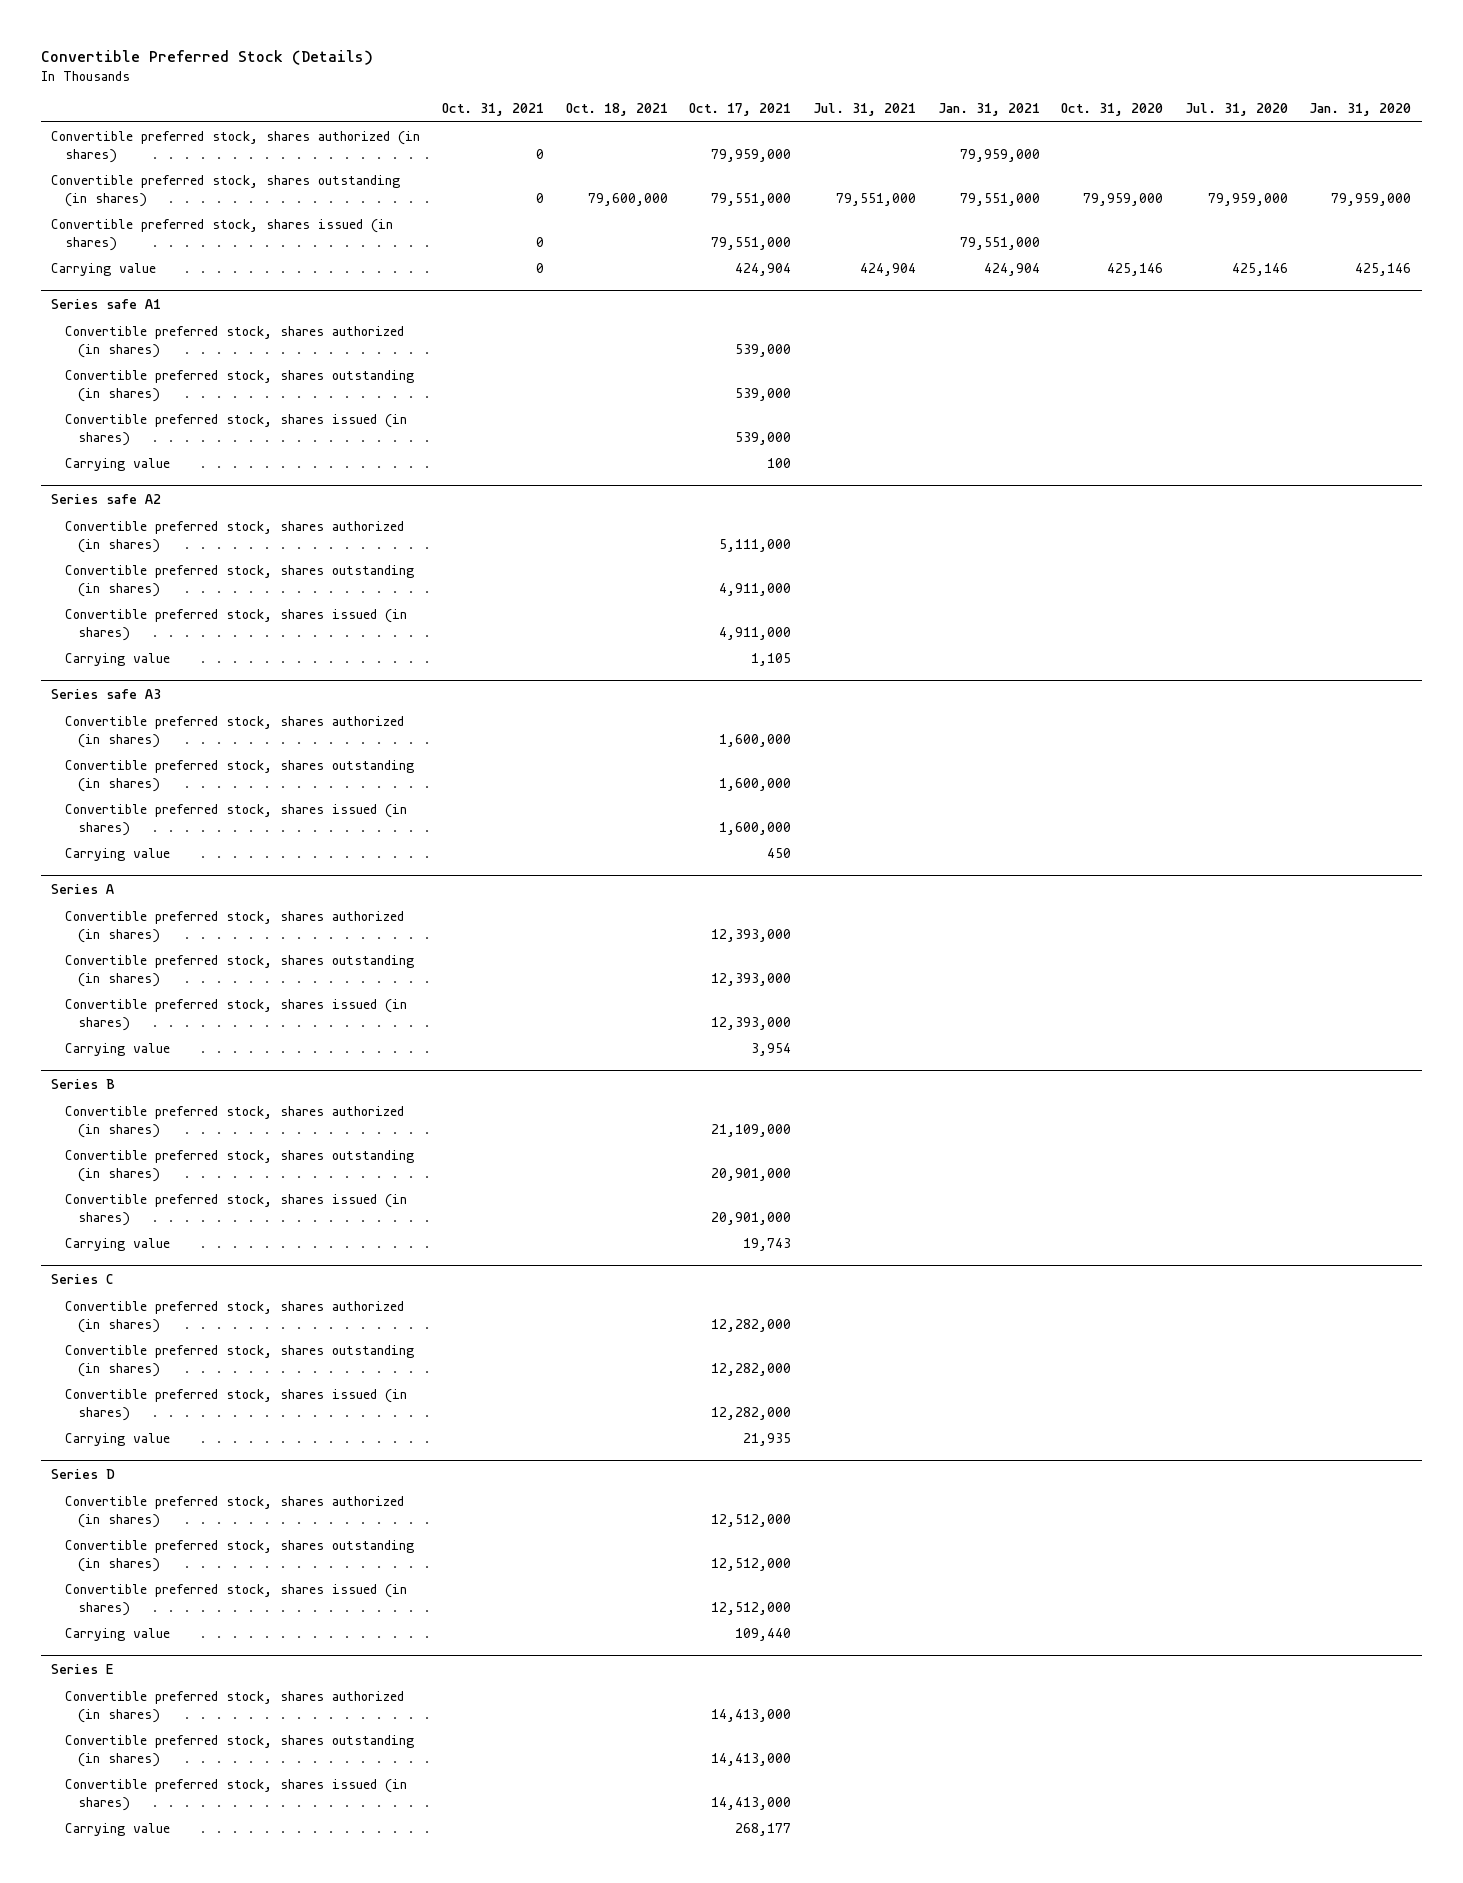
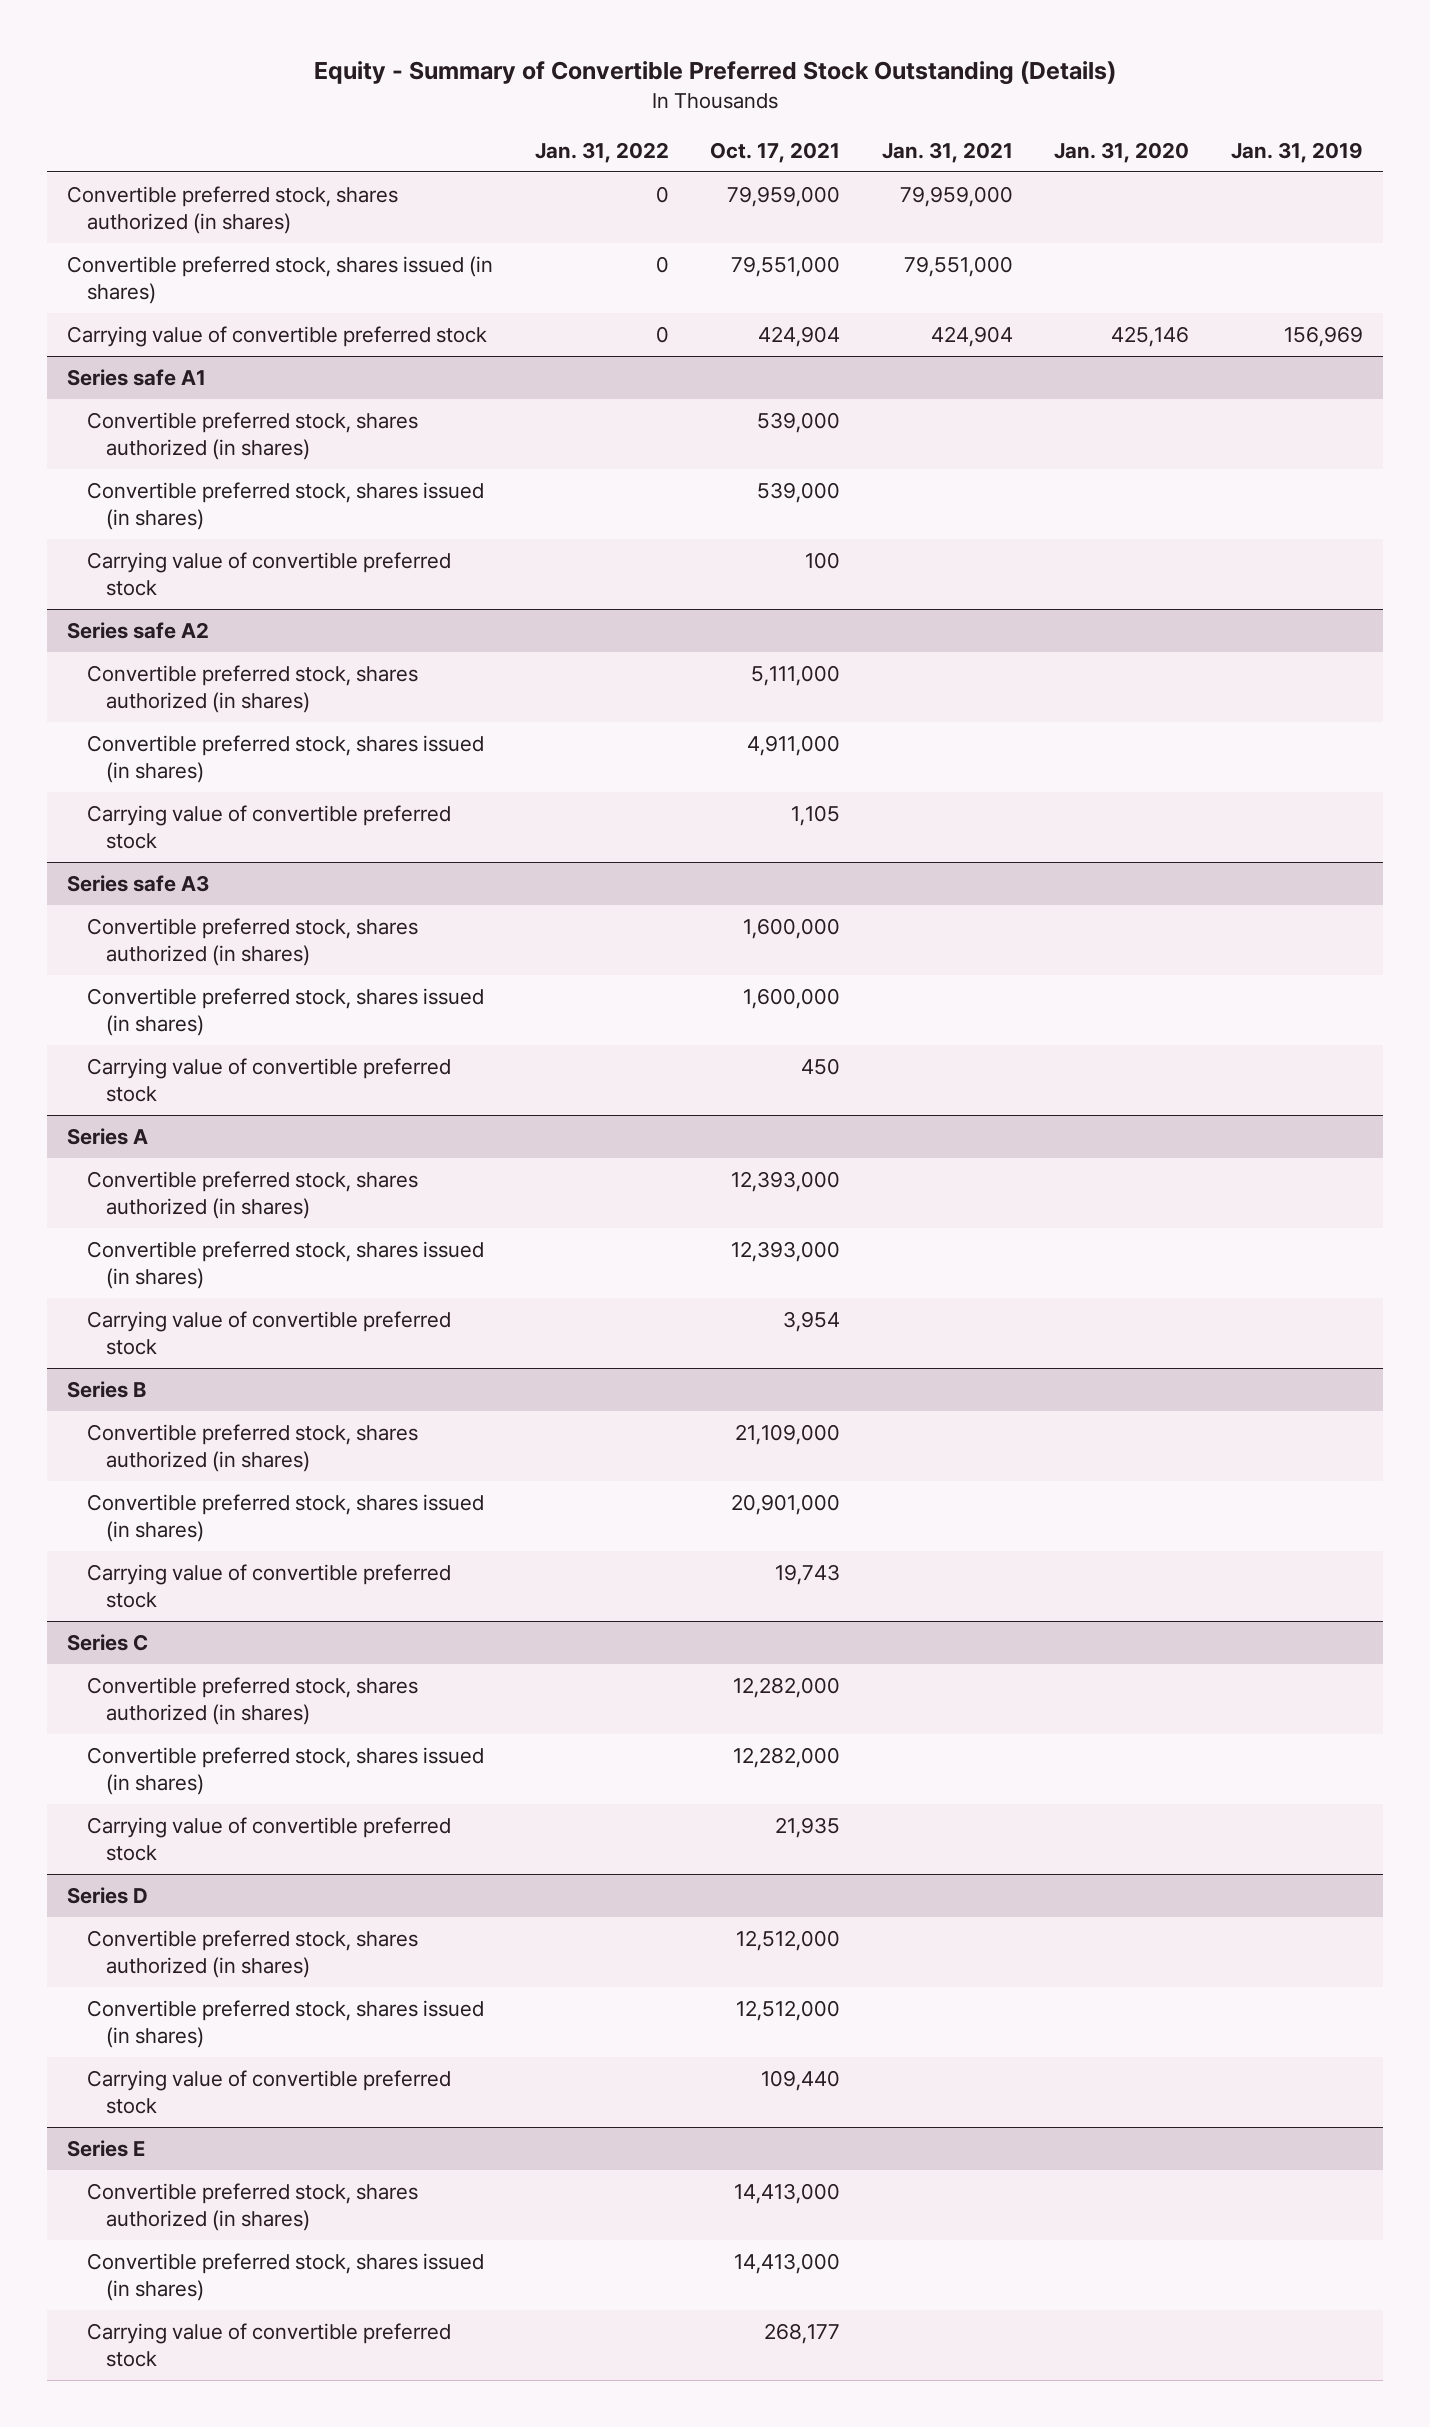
[40,50,373,66] Convertible Preferred Stock (Details) -> [314,61,1117,86] Equity - Summary of Convertible Preferred Stock Outstanding (Details)
[442,103,545,117] Oct. 31, 2021 -> none
[565,103,668,117] Oct. 18, 2021 -> none
[812,103,916,117] Jul. 31, 2021 -> none
[1061,103,1164,117] Oct. 31, 2020 -> none
[1184,103,1288,117] Jul. 31, 2020 -> none
none -> [534,141,669,163] Jan. 31, 2022
none -> [1230,141,1363,163] Jan. 31, 2019
[51,175,401,207] Convertible preferred stock, shares outstanding (in shares) -> none
[51,263,157,277] Carrying value -> [67,325,488,347] Carrying value of convertible preferred stock
[64,370,414,402] Convertible preferred stock, shares outstanding (in shares) -> none
[64,458,170,472] Carrying value -> [86,551,451,596] Carrying value of convertible preferred stock
[64,565,414,597] Convertible preferred stock, shares outstanding (in shares) -> none
[64,653,170,667] Carrying value -> [86,804,451,849] Carrying value of convertible preferred stock
[64,760,414,792] Convertible preferred stock, shares outstanding (in shares) -> none
[64,848,170,862] Carrying value -> [86,1057,451,1102] Carrying value of convertible preferred stock
[64,955,414,987] Convertible preferred stock, shares outstanding (in shares) -> none
[64,1043,170,1057] Carrying value -> [86,1310,451,1355] Carrying value of convertible preferred stock
[64,1150,414,1182] Convertible preferred stock, shares outstanding (in shares) -> none
[64,1238,170,1252] Carrying value -> [86,1563,451,1608] Carrying value of convertible preferred stock
[64,1345,414,1377] Convertible preferred stock, shares outstanding (in shares) -> none
[64,1433,170,1447] Carrying value -> [86,1816,451,1861] Carrying value of convertible preferred stock
[64,1540,414,1572] Convertible preferred stock, shares outstanding (in shares) -> none
[64,1628,170,1642] Carrying value -> [86,2069,451,2114] Carrying value of convertible preferred stock
[64,1735,414,1767] Convertible preferred stock, shares outstanding (in shares) -> none
[64,1823,170,1837] Carrying value -> [86,2322,451,2367] Carrying value of convertible preferred stock

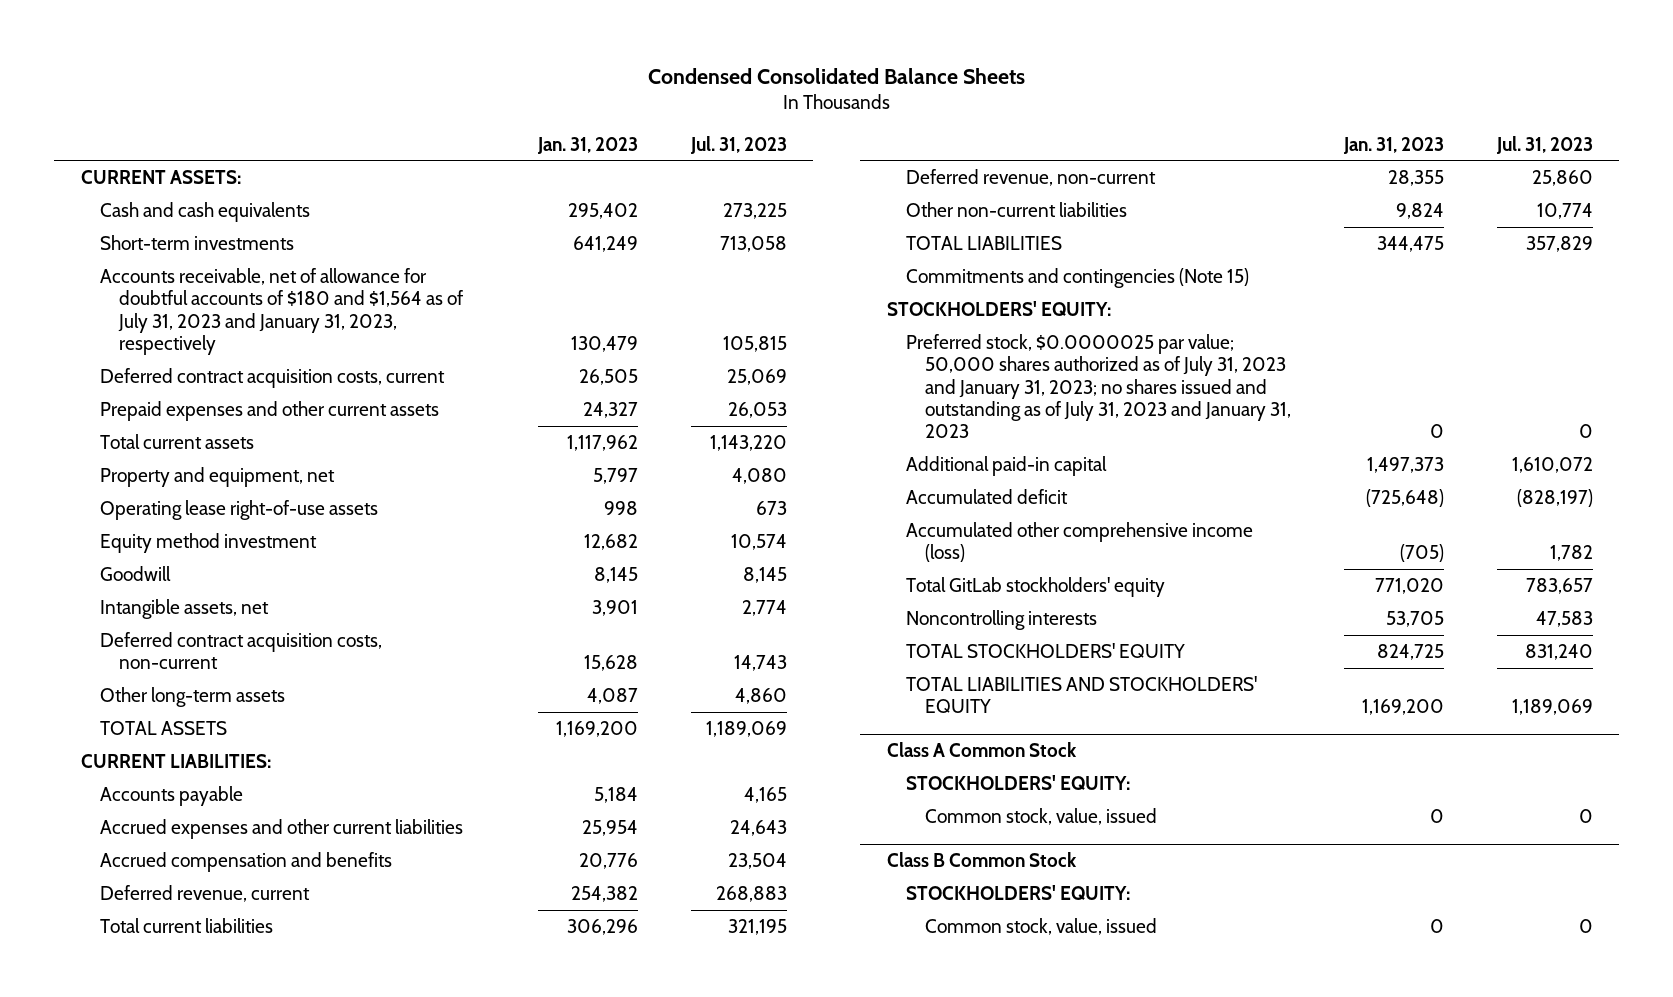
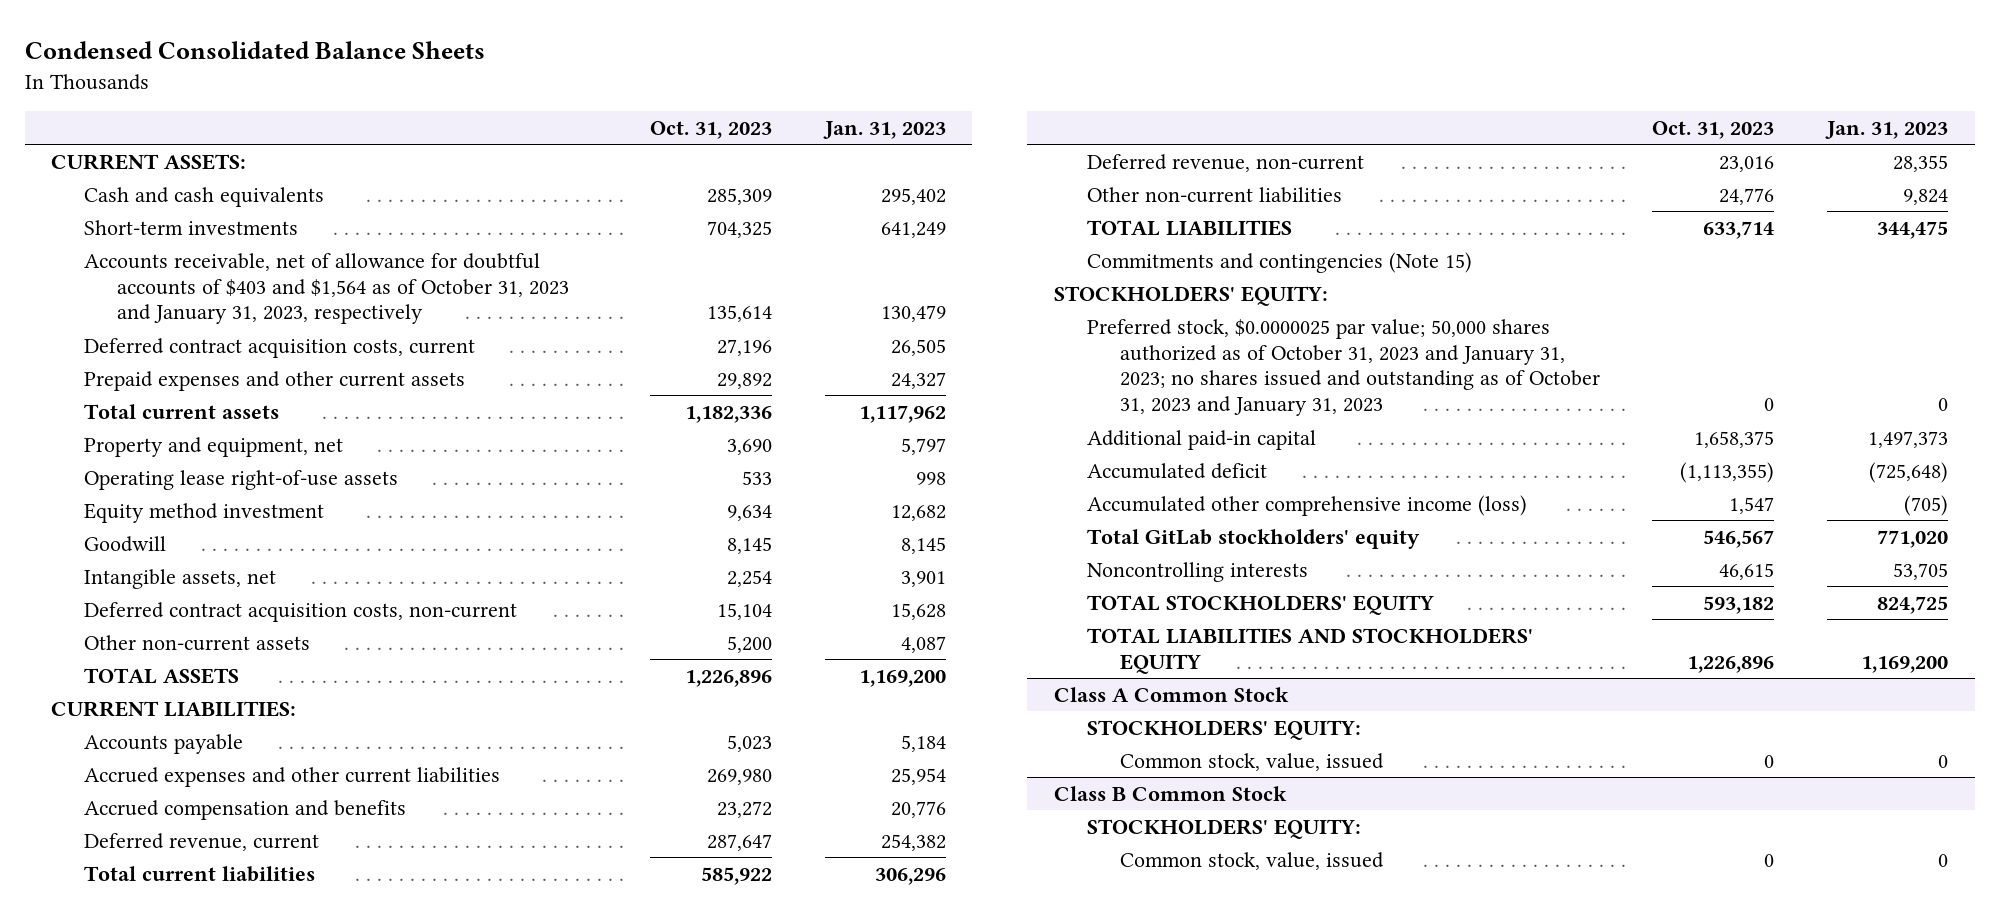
[689,135,787,154] Jul. 31, 2023 -> none
none -> [649,120,772,139] Oct. 31, 2023
[99,267,465,355] Accounts receivable, net of allowance for doubtful accounts of $180 and $1,564 as of July 31, 2023 and January 31, 2023, respectively -> [84,252,570,325] Accounts receivable, net of allowance for doubtful accounts of $403 and $1,564 as of October 31, 2023 and January 31, 2023, respectively
[99,686,285,707] Other long-term assets -> [84,634,311,651] Other non-current assets
[905,333,1292,439] Preferred stock, $0.0000025 par value; 50,000 shares authorized as of July 31, 2023 and January 31, 2023; no shares issued and outstanding as of July 31, 2023 and January 31, 2023 -> [1086,318,1600,417] Preferred stock, $0.0000025 par value; 50,000 shares authorized as of October 31, 2023 and January 31, 2023; no shares issued and outstanding as of October 31, 2023 and January 31, 2023

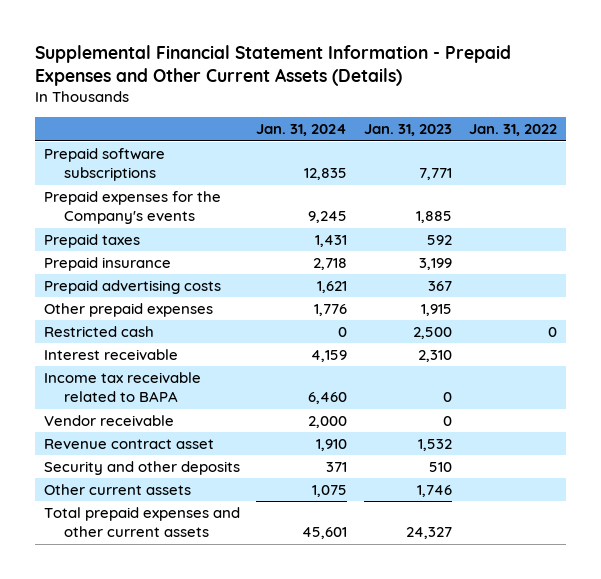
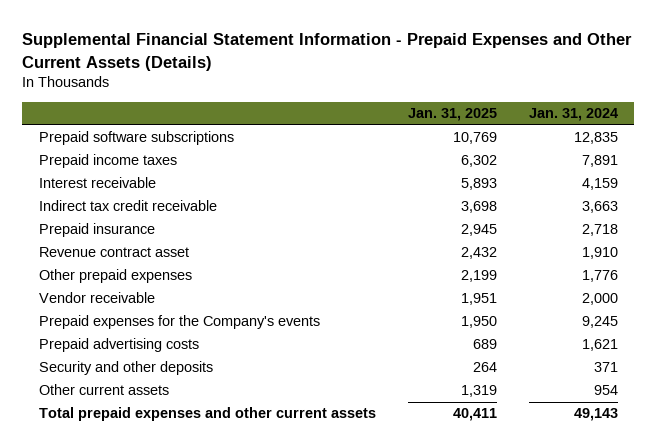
[364,124,453,137] Jan. 31, 2023 -> none
[469,124,558,137] Jan. 31, 2022 -> none
none -> [407,108,497,122] Jan. 31, 2025
[43,233,140,248] Prepaid taxes -> [38,154,177,169] Prepaid income taxes
[315,234,348,247] 1,431 -> [582,155,619,168] 7,891
[43,348,178,360] Interest receivable -> [38,177,156,189] Interest receivable
none -> [38,200,217,212] Indirect tax credit receivable
[43,438,214,449] Revenue contract asset -> [38,247,189,258] Revenue contract asset
[43,325,154,337] Restricted cash -> none
[43,371,201,403] Income tax receivable related to BAPA -> none
[43,190,221,225] Prepaid expenses for the Company's events -> [38,315,320,330] Prepaid expenses for the Company's events
[43,279,221,294] Prepaid advertising costs -> [38,338,199,353] Prepaid advertising costs
[312,484,348,497] 1,075 -> [594,385,619,396] 954
[302,527,348,540] 45,601 -> [574,408,619,422] 49,143

